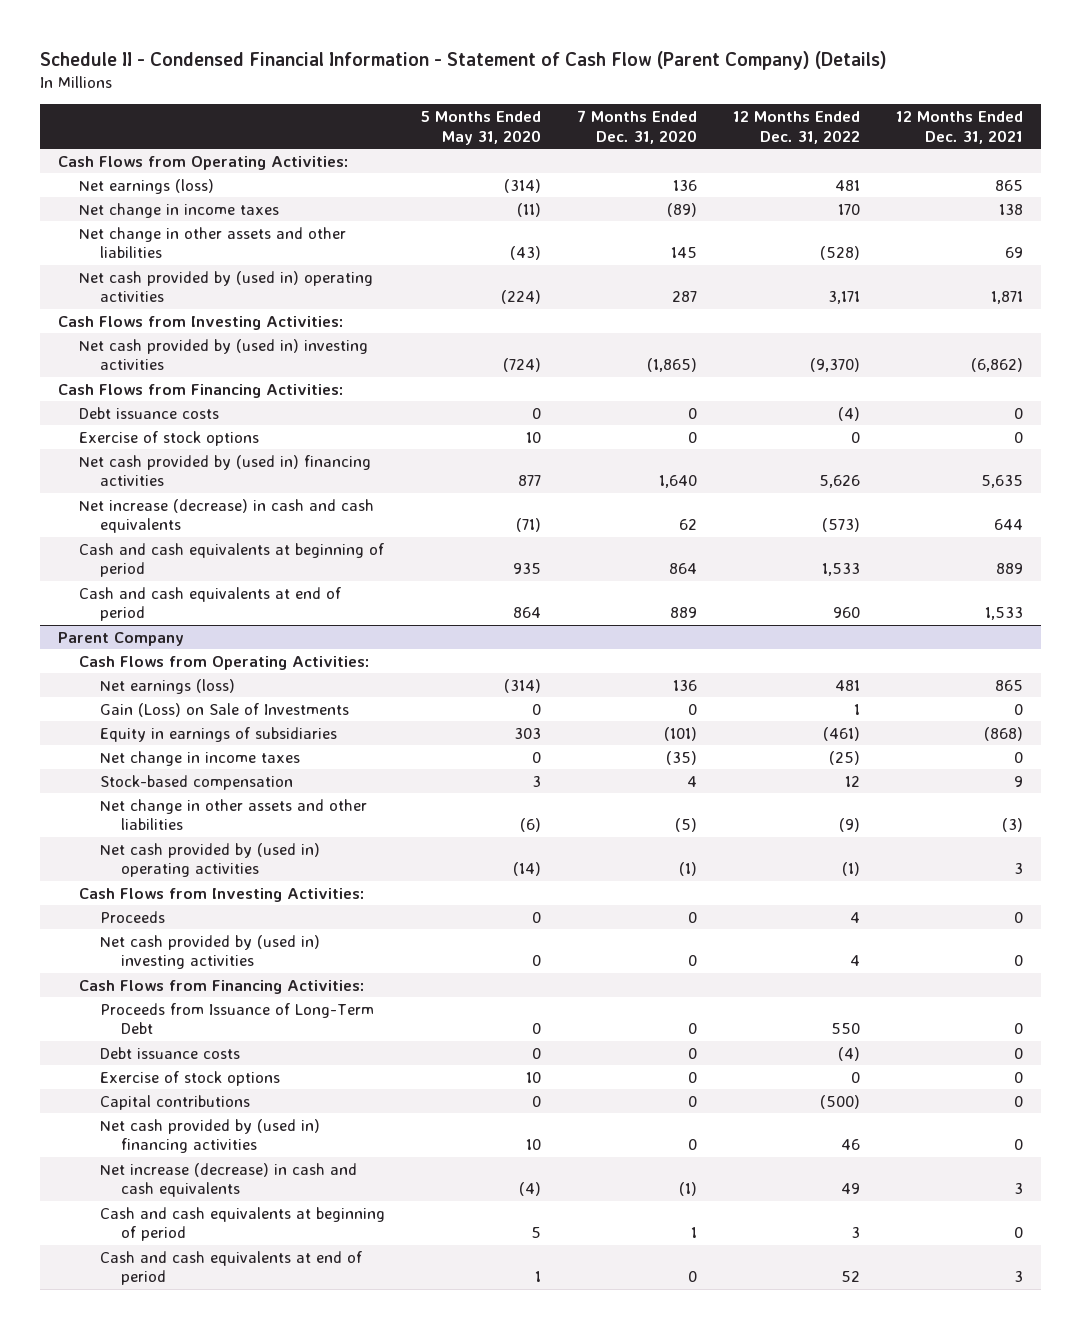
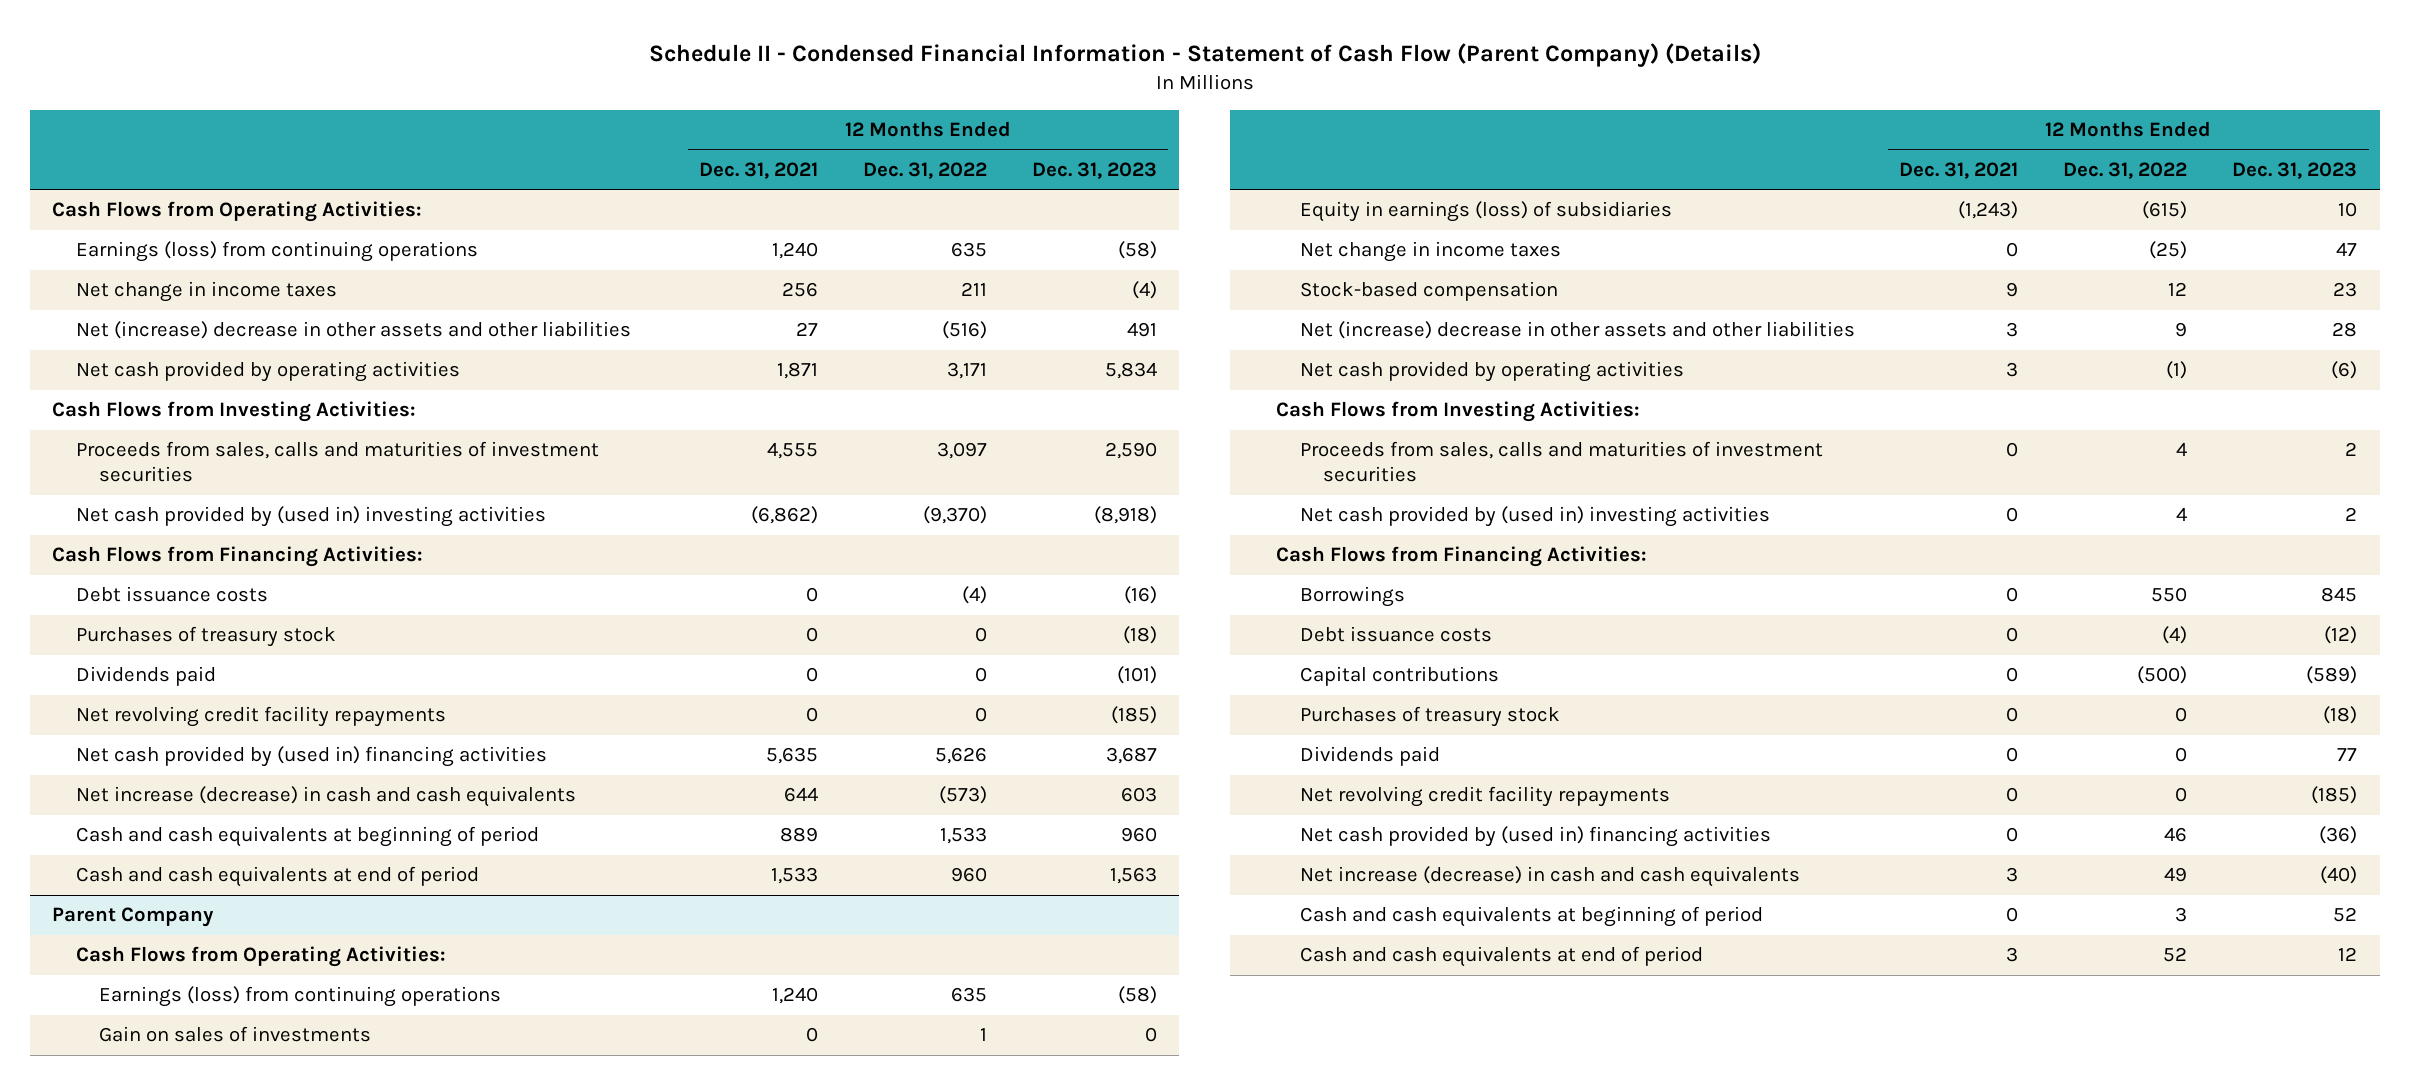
[420,111,541,145] 5 Months Ended May 31, 2020 -> none
[577,110,698,144] 7 Months Ended Dec. 31, 2020 -> none
none -> [1031,161,1157,179] Dec. 31, 2023
[79,178,215,194] Net earnings (loss) -> [75,241,478,263] Earnings (loss) from continuing operations
[835,179,861,191] 481 -> [950,242,987,258] 635
[995,179,1024,191] 865 -> [771,242,818,260] 1,240
[838,203,861,215] 170 -> [960,282,987,297] 211
[999,203,1024,215] 138 -> [781,282,818,298] 256
[79,226,347,259] Net change in other assets and other liabilities -> [75,321,631,340] Net (increase) decrease in other assets and other liabilities
[820,246,861,261] (528) -> [941,321,987,340] (516)
[1005,247,1024,259] 69 -> [795,322,818,337] 27
[79,270,374,303] Net cash provided by (used in) operating activities -> [75,361,460,383] Net cash provided by operating activities
none -> [75,441,599,483] Proceeds from sales, calls and maturities of investment securities
[79,430,260,446] Exercise of stock options -> none
none -> [75,626,336,648] Purchases of treasury stock
none -> [75,666,216,687] Dividends paid
none -> [75,706,446,728] Net revolving credit facility repayments
[99,678,235,694] Net earnings (loss) -> [98,986,501,1008] Earnings (loss) from continuing operations
[835,679,861,691] 481 -> [950,987,987,1003] 635
[995,679,1024,691] 865 -> [771,987,818,1005] 1,240
[99,702,349,717] Gain (Loss) on Sale of Investments -> [98,1026,371,1043] Gain on sales of investments
[99,726,337,742] Equity in earnings of subsidiaries -> [1299,201,1672,223] Equity in earnings (loss) of subsidiaries
[823,726,861,741] (461) -> [2142,201,2188,220] (615)
[984,726,1024,741] (868) -> [1958,201,2019,220] (1,243)
[99,798,367,831] Net change in other assets and other liabilities -> [1299,321,1855,340] Net (increase) decrease in other assets and other liabilities
[839,818,861,833] (9) -> [2175,322,2188,338] 9
[1002,818,1024,833] (3) -> [2006,322,2019,338] 3
[99,842,320,878] Net cash provided by (used in) operating activities -> [1299,361,1684,383] Net cash provided by operating activities
[99,910,165,923] Proceeds -> [1299,441,1823,483] Proceeds from sales, calls and maturities of investment securities
[99,1002,374,1035] Proceeds from Issuance of Long-Term Debt -> [1299,586,1405,608] Borrowings
[99,1070,280,1086] Exercise of stock options -> none
none -> [1299,706,1560,728] Purchases of treasury stock
none -> [1299,746,1440,767] Dividends paid
none -> [1299,786,1670,808] Net revolving credit facility repayments

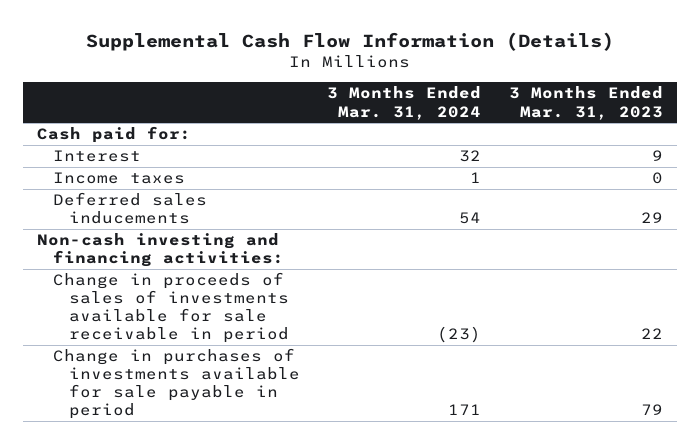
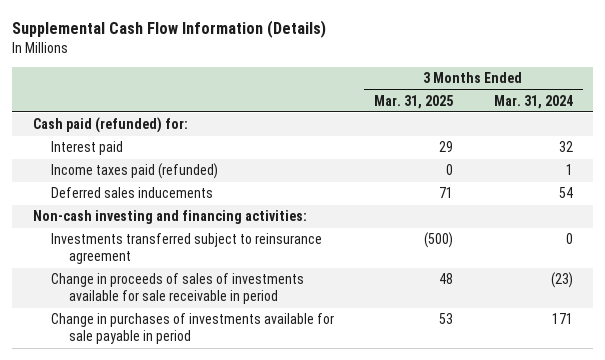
[508,86,663,120] 3 Months Ended Mar. 31, 2023 -> none
none -> [374,94,454,109] Mar. 31, 2025
[36,126,191,144] Cash paid for: -> [32,117,188,134] Cash paid (refunded) for:
[52,150,141,163] Interest -> [50,141,123,156] Interest paid
[52,172,185,185] Income taxes -> [50,163,218,180] Income taxes paid (refunded)
none -> [50,233,322,265] Investments transferred subject to reinsurance agreement

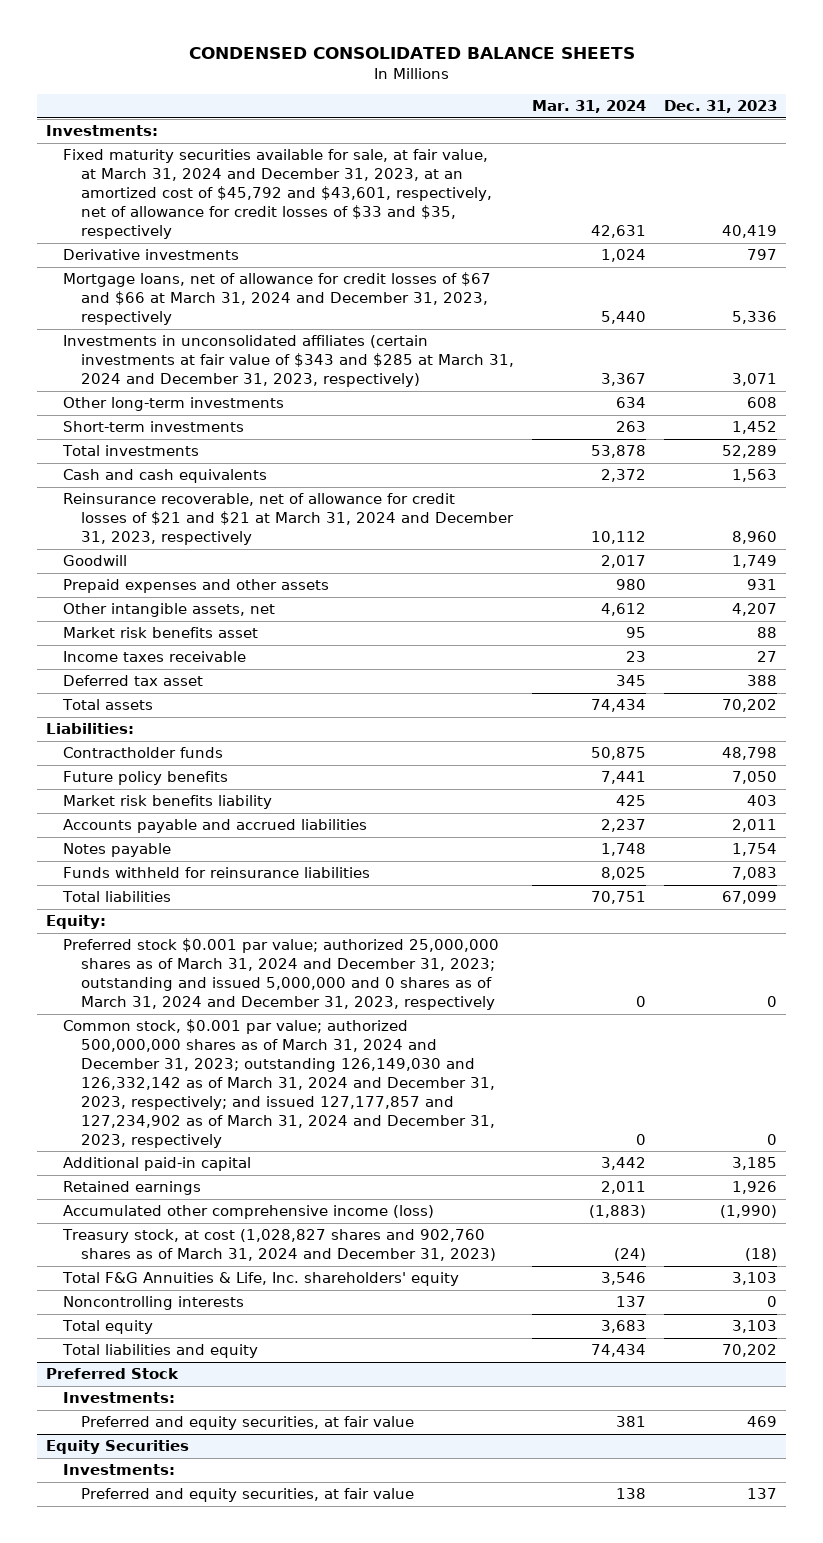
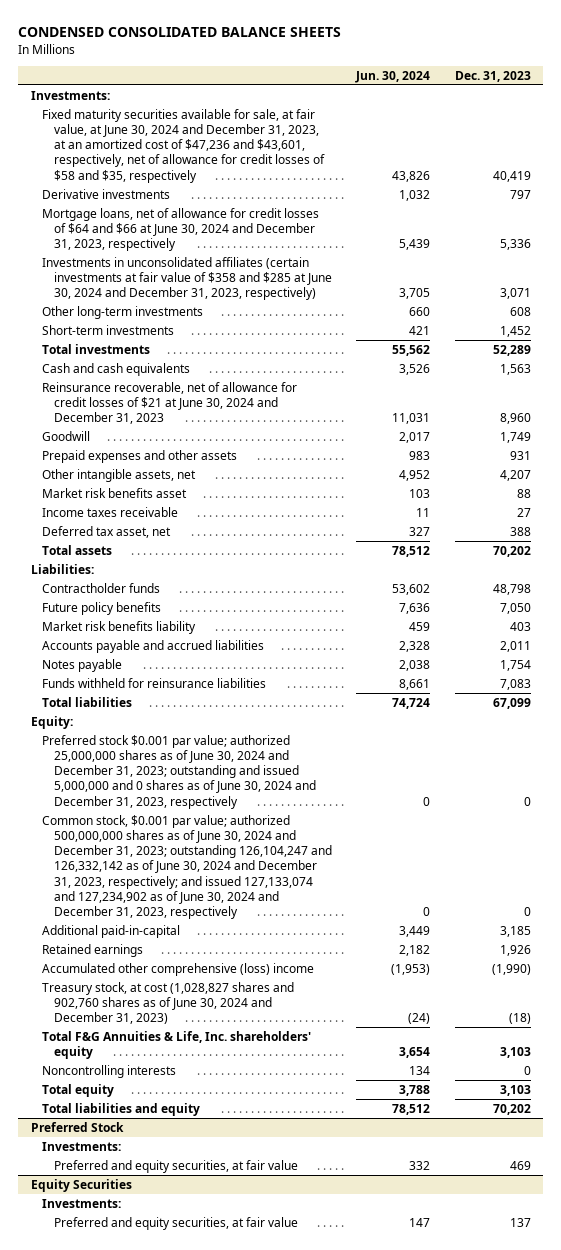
[531,99,646,113] Mar. 31, 2024 -> none
none -> [355,70,431,83] Jun. 30, 2024
[63,149,492,239] Fixed maturity securities available for sale, at fair value, at March 31, 2024 and December 31, 2023, at an amortized cost of $45,792 and $43,601, respectively, net of allowance for credit losses of $33 and $35, respectively -> [42,108,325,183] Fixed maturity securities available for sale, at fair value, at June 30, 2024 and December 31, 2023, at an amortized cost of $47,236 and $43,601, respectively, net of allowance for credit losses of $58 and $35, respectively
[63,272,492,326] Mortgage loans, net of allowance for credit losses of $67 and $66 at March 31, 2024 and December 31, 2023, respectively -> [42,207,320,252] Mortgage loans, net of allowance for credit losses of $64 and $66 at June 30, 2024 and December 31, 2023, respectively
[63,335,514,388] Investments in unconsolidated affiliates (certain investments at fair value of $343 and $285 at March 31, 2024 and December 31, 2023, respectively) -> [42,256,332,301] Investments in unconsolidated affiliates (certain investments at fair value of $358 and $285 at June 30, 2024 and December 31, 2023, respectively)
[63,493,514,546] Reinsurance recoverable, net of allowance for credit losses of $21 and $21 at March 31, 2024 and December 31, 2023, respectively -> [42,381,298,425] Reinsurance recoverable, net of allowance for credit losses of $21 at June 30, 2024 and December 31, 2023
[63,675,204,687] Deferred tax asset -> [42,525,172,538] Deferred tax asset, net
[63,938,500,1011] Preferred stock $0.001 par value; authorized 25,000,000 shares as of March 31, 2024 and December 31, 2023; outstanding and issued 5,000,000 and 0 shares as of March 31, 2024 and December 31, 2023, respectively -> [42,734,316,809] Preferred stock $0.001 par value; authorized 25,000,000 shares as of June 30, 2024 and December 31, 2023; outstanding and issued 5,000,000 and 0 shares as of June 30, 2024 and December 31, 2023, respectively
[63,1019,495,1148] Common stock, $0.001 par value; authorized 500,000,000 shares as of March 31, 2024 and December 31, 2023; outstanding 126,149,030 and 126,332,142 as of March 31, 2024 and December 31, 2023, respectively; and issued 127,177,857 and 127,234,902 as of March 31, 2024 and December 31, 2023, respectively -> [42,814,332,920] Common stock, $0.001 par value; authorized 500,000,000 shares as of June 30, 2024 and December 31, 2023; outstanding 126,104,247 and 126,332,142 as of June 30, 2024 and December 31, 2023, respectively; and issued 127,133,074 and 127,234,902 as of June 30, 2024 and December 31, 2023, respectively
[63,1157,252,1172] Additional paid-in capital -> [42,924,181,938] Additional paid-in-capital
[63,1205,435,1220] Accumulated other comprehensive income (loss) -> [42,962,315,976] Accumulated other comprehensive (loss) income
[62,1229,496,1262] Treasury stock, at cost (1,028,827 shares and 902,760 shares as of March 31, 2024 and December 31, 2023) -> [42,981,295,1025] Treasury stock, at cost (1,028,827 shares and 902,760 shares as of June 30, 2024 and December 31, 2023)

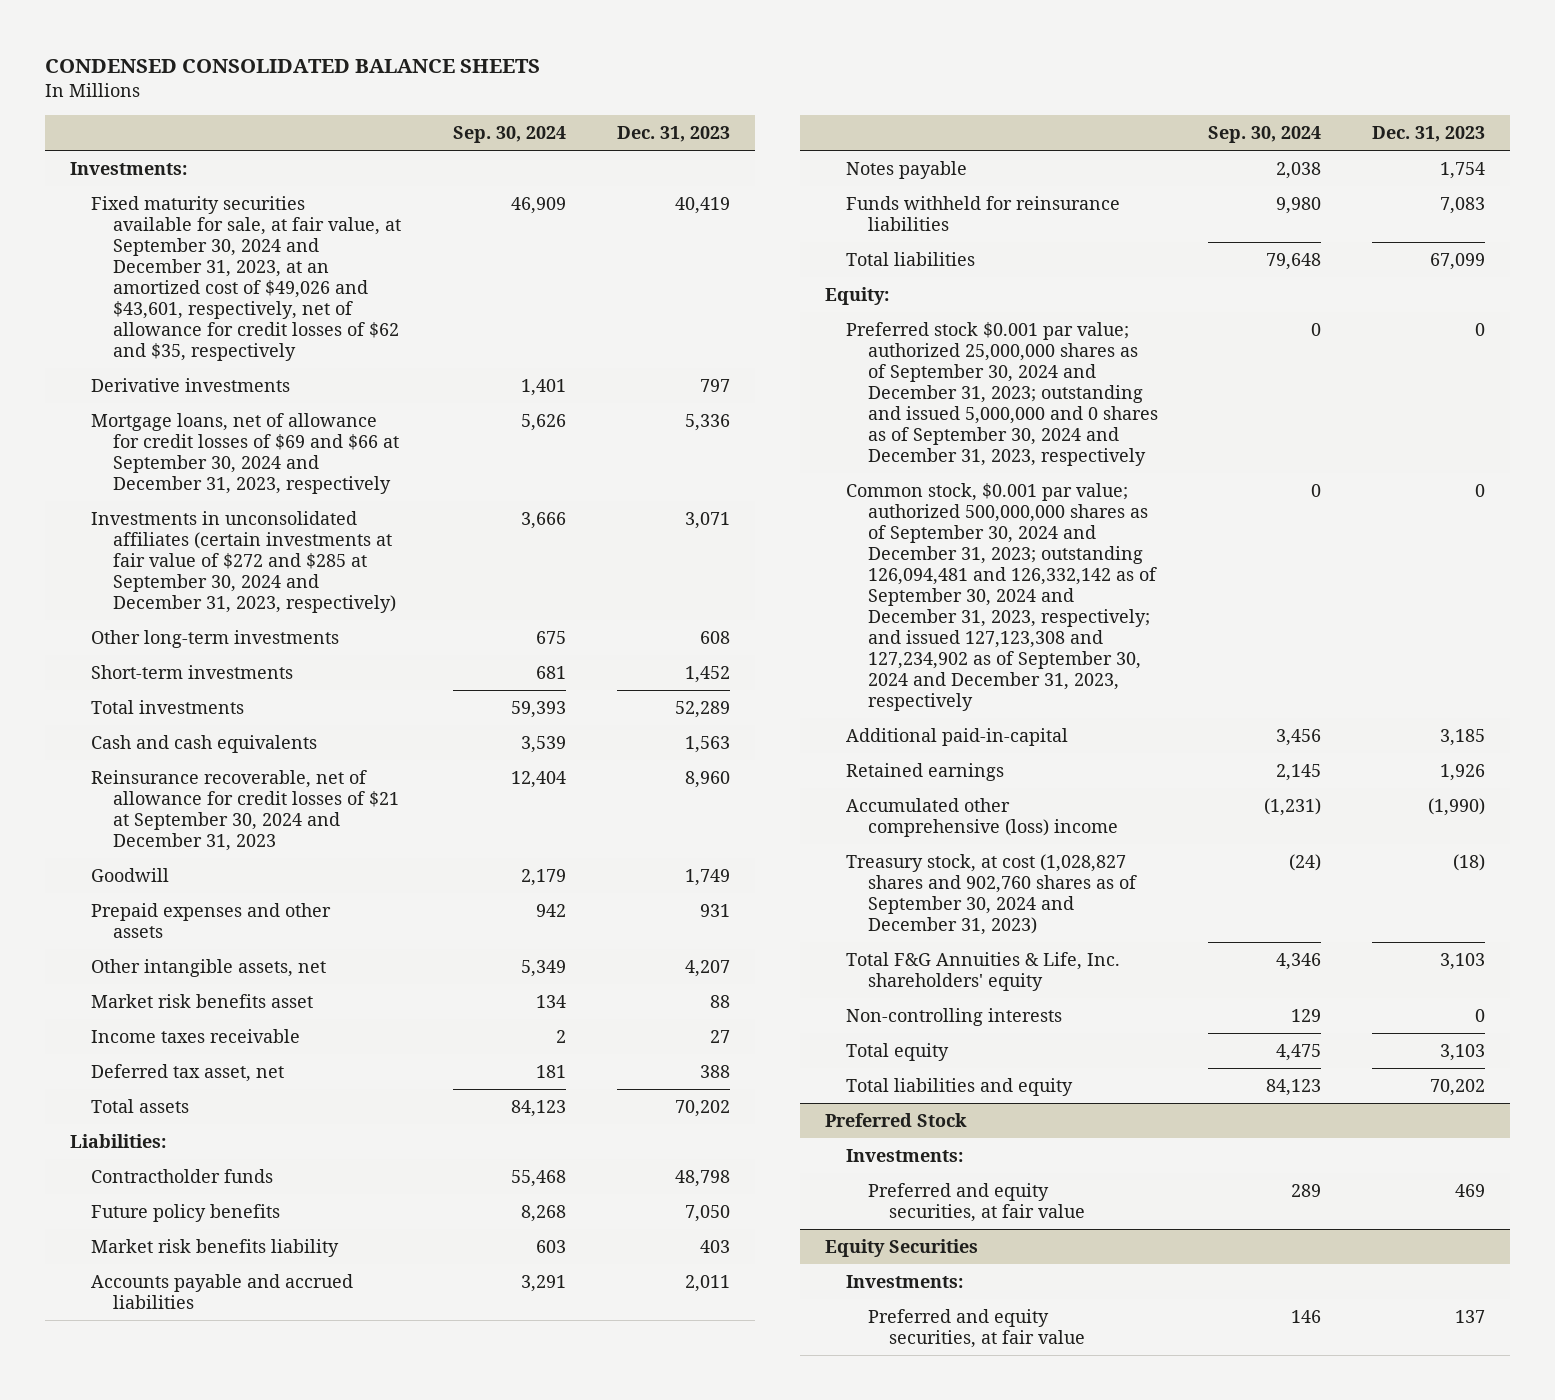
[355,70,431,83] Jun. 30, 2024 -> none
none -> [453,125,567,143] Sep. 30, 2024
[42,108,325,183] Fixed maturity securities available for sale, at fair value, at June 30, 2024 and December 31, 2023, at an amortized cost of $47,236 and $43,601, respectively, net of allowance for credit losses of $58 and $35, respectively -> [91,196,401,361] Fixed maturity securities available for sale, at fair value, at September 30, 2024 and December 31, 2023, at an amortized cost of $49,026 and $43,601, respectively, net of allowance for credit losses of $62 and $35, respectively
[42,207,320,252] Mortgage loans, net of allowance for credit losses of $64 and $66 at June 30, 2024 and December 31, 2023, respectively -> [91,413,399,495] Mortgage loans, net of allowance for credit losses of $69 and $66 at September 30, 2024 and December 31, 2023, respectively
[42,256,332,301] Investments in unconsolidated affiliates (certain investments at fair value of $358 and $285 at June 30, 2024 and December 31, 2023, respectively) -> [91,511,396,613] Investments in unconsolidated affiliates (certain investments at fair value of $272 and $285 at September 30, 2024 and December 31, 2023, respectively)
[42,381,298,425] Reinsurance recoverable, net of allowance for credit losses of $21 at June 30, 2024 and December 31, 2023 -> [91,770,399,852] Reinsurance recoverable, net of allowance for credit losses of $21 at September 30, 2024 and December 31, 2023
[42,734,316,809] Preferred stock $0.001 par value; authorized 25,000,000 shares as of June 30, 2024 and December 31, 2023; outstanding and issued 5,000,000 and 0 shares as of June 30, 2024 and December 31, 2023, respectively -> [846,322,1158,466] Preferred stock $0.001 par value; authorized 25,000,000 shares as of September 30, 2024 and December 31, 2023; outstanding and issued 5,000,000 and 0 shares as of September 30, 2024 and December 31, 2023, respectively
[42,814,332,920] Common stock, $0.001 par value; authorized 500,000,000 shares as of June 30, 2024 and December 31, 2023; outstanding 126,104,247 and 126,332,142 as of June 30, 2024 and December 31, 2023, respectively; and issued 127,133,074 and 127,234,902 as of June 30, 2024 and December 31, 2023, respectively -> [846,483,1157,711] Common stock, $0.001 par value; authorized 500,000,000 shares as of September 30, 2024 and December 31, 2023; outstanding 126,094,481 and 126,332,142 as of September 30, 2024 and December 31, 2023, respectively; and issued 127,123,308 and 127,234,902 as of September 30, 2024 and December 31, 2023, respectively
[42,981,295,1025] Treasury stock, at cost (1,028,827 shares and 902,760 shares as of June 30, 2024 and December 31, 2023) -> [846,854,1137,936] Treasury stock, at cost (1,028,827 shares and 902,760 shares as of September 30, 2024 and December 31, 2023)
[42,1064,177,1078] Noncontrolling interests -> [846,1008,1063,1027] Non-controlling interests

